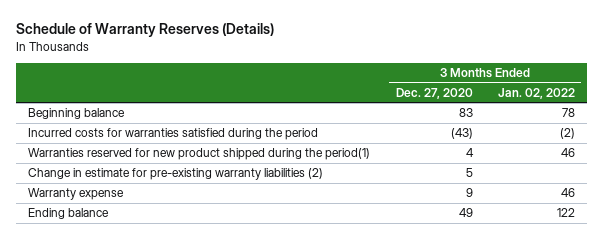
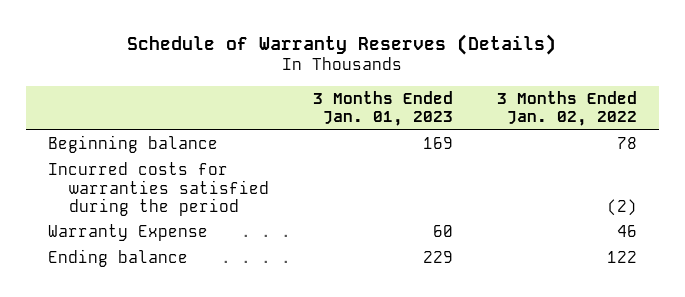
[395,87,473,99] Dec. 27, 2020 -> none
none -> [312,90,453,127] 3 Months Ended Jan. 01, 2023
[28,148,371,161] Warranties reserved for new product shipped during the period(1) -> none
[28,168,324,181] Change in estimate for pre-existing warranty liabilities (2) -> none
[28,188,125,201] Warranty expense -> [47,224,208,242] Warranty Expense

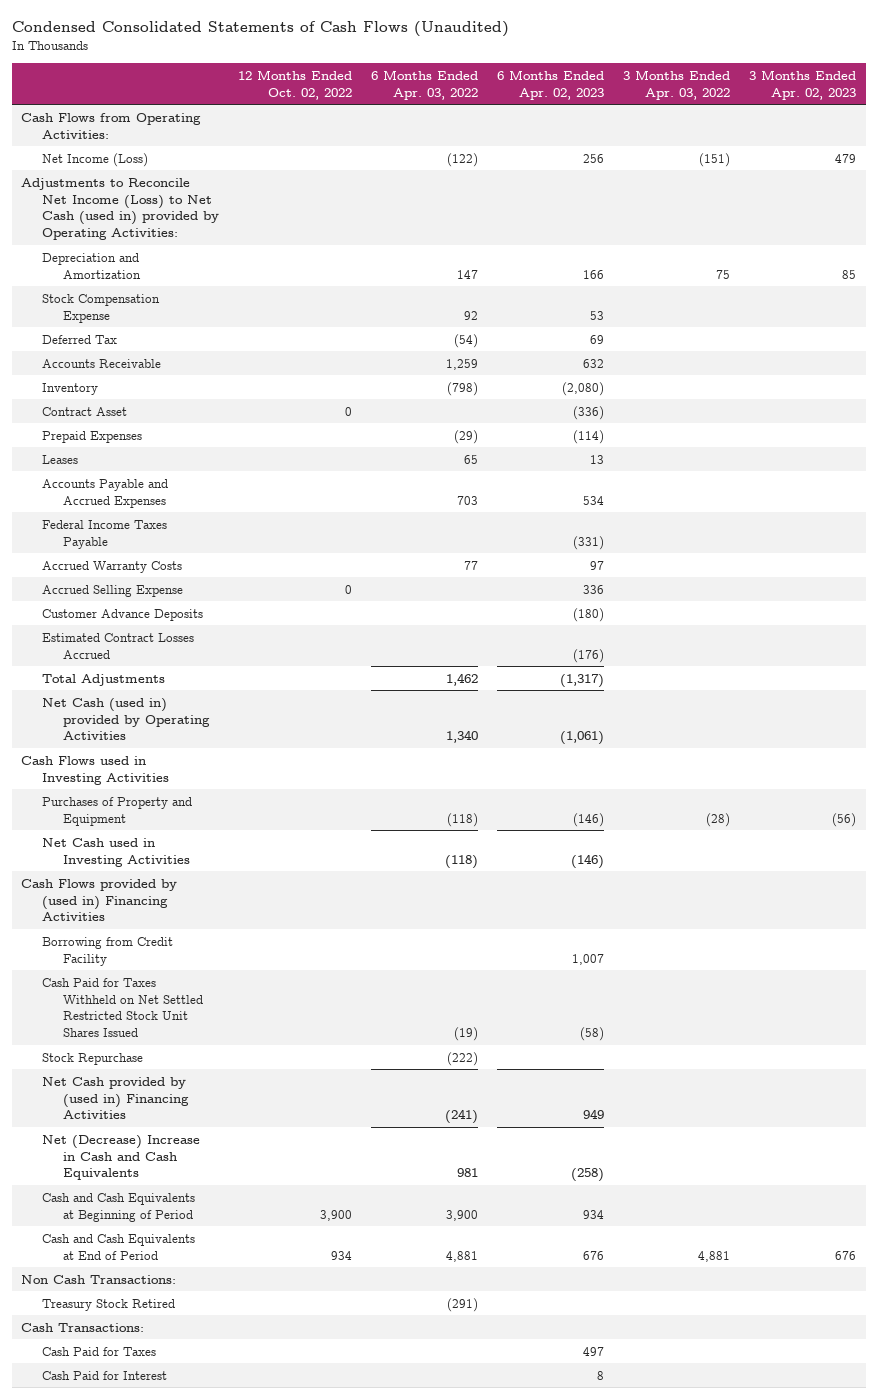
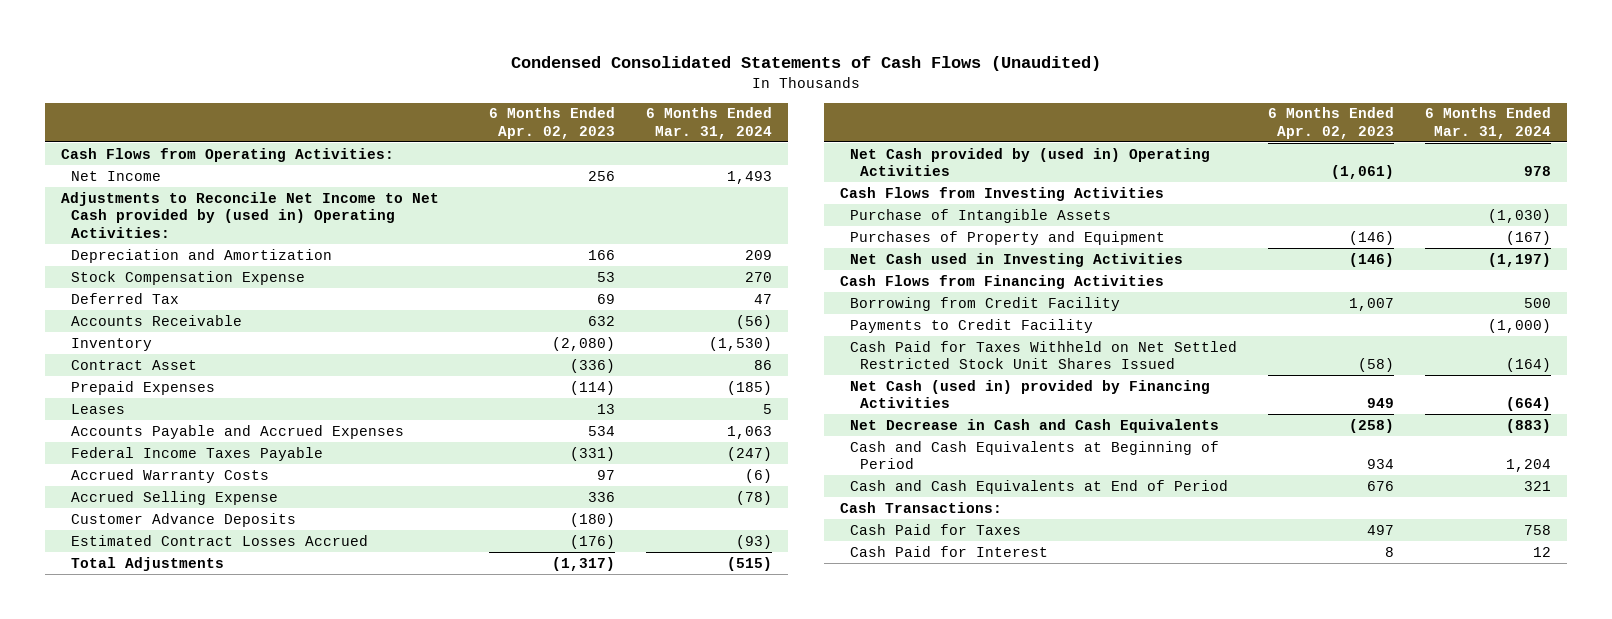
[238,70,353,100] 12 Months Ended Oct. 02, 2022 -> none
[371,70,479,100] 6 Months Ended Apr. 03, 2022 -> none
[623,70,731,100] 3 Months Ended Apr. 03, 2022 -> none
[749,70,857,100] 3 Months Ended Apr. 02, 2023 -> none
none -> [646,107,773,139] 6 Months Ended Mar. 31, 2024
[41,152,148,167] Net Income (Loss) -> [71,170,162,181] Net Income
[21,177,219,241] Adjustments to Reconcile Net Income (Loss) to Net Cash (used in) provided by Operating Activities: -> [60,191,439,238] Adjustments to Reconcile Net Income to Net Cash provided by (used in) Operating Activities:
[41,697,210,741] Net Cash (used in) provided by Operating Activities -> [850,147,1211,177] Net Cash provided by (used in) Operating Activities
[21,755,169,785] Cash Flows used in Investing Activities -> [839,186,1164,201] Cash Flows from Investing Activities
none -> [850,208,1112,223] Purchase of Intangible Assets
[21,878,178,922] Cash Flows provided by (used in) Financing Activities -> [839,274,1164,289] Cash Flows from Financing Activities
none -> [850,318,1094,333] Payments to Credit Facility
[41,1052,143,1065] Stock Repurchase -> none
[41,1076,189,1120] Net Cash provided by (used in) Financing Activities -> [850,379,1211,409] Net Cash (used in) provided by Financing Activities
[41,1134,200,1181] Net (Decrease) Increase in Cash and Cash Equivalents -> [850,418,1220,433] Net Decrease in Cash and Cash Equivalents
[21,1274,177,1284] Non Cash Transactions: -> none
[41,1298,175,1311] Treasury Stock Retired -> none

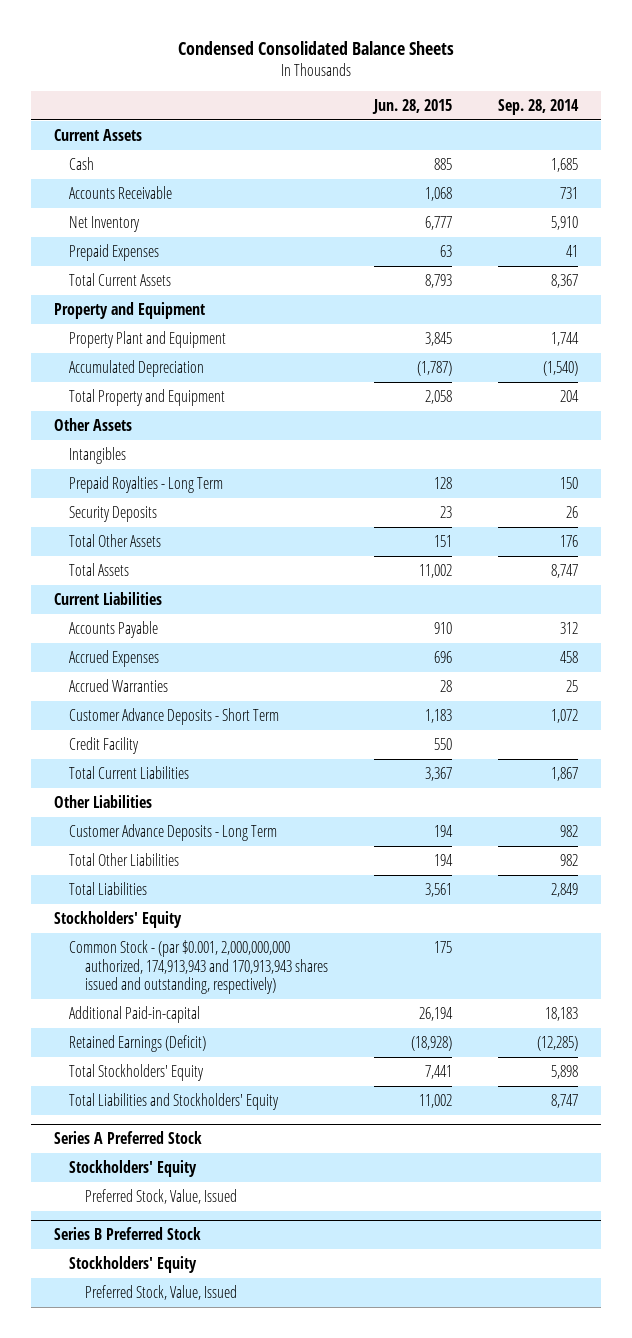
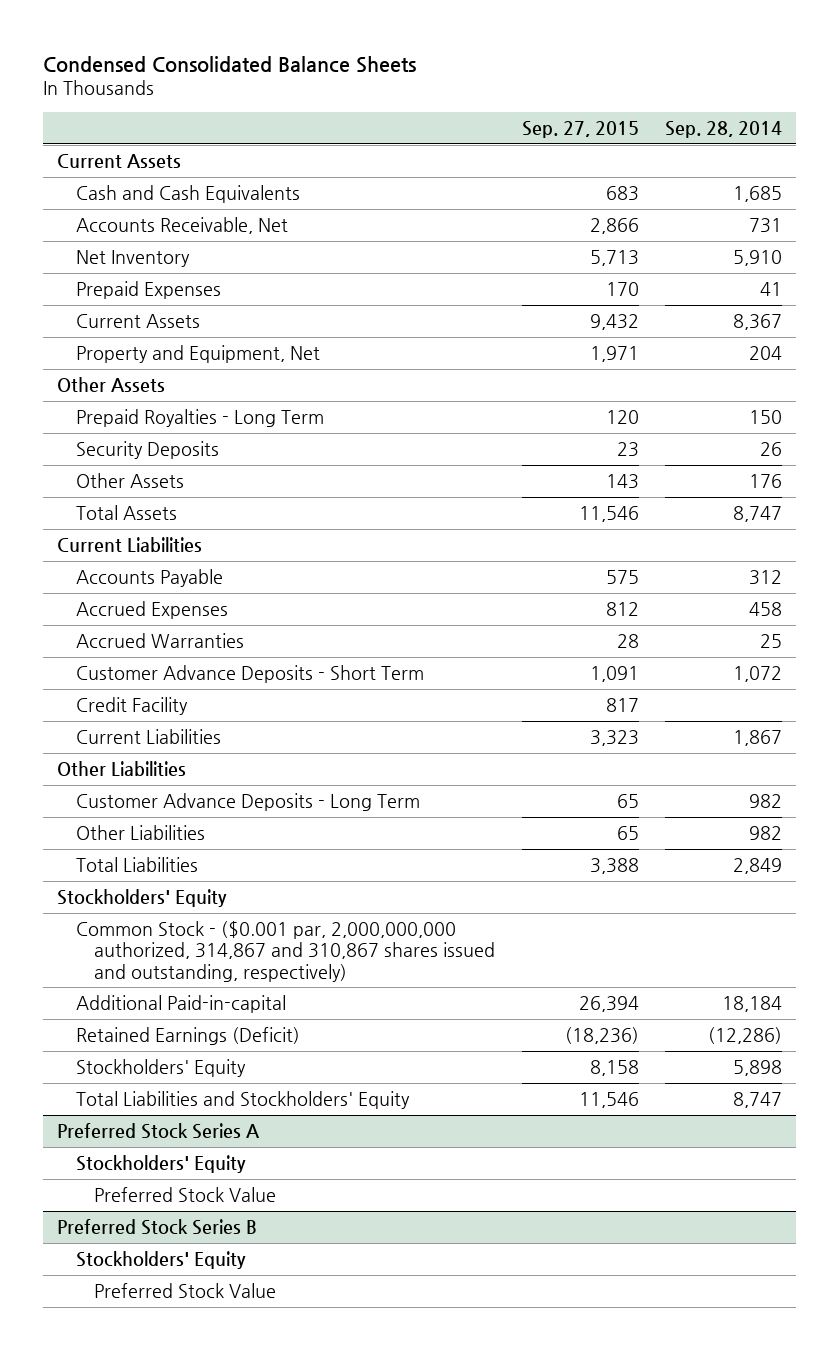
[371,98,452,114] Jun. 28, 2015 -> none
none -> [521,120,639,138] Sep. 27, 2015
[69,156,95,170] Cash -> [75,184,300,203] Cash and Cash Equivalents
[69,185,173,199] Accounts Receivable -> [75,216,288,234] Accounts Receivable, Net
[53,301,205,319] Property and Equipment -> none
[69,330,227,348] Property Plant and Equipment -> none
[69,359,205,377] Accumulated Depreciation -> none
[69,272,172,286] Total Current Assets -> [75,313,200,328] Current Assets
[69,388,226,406] Total Property and Equipment -> [75,344,320,363] Property and Equipment, Net
[69,446,127,464] Intangibles -> none
[69,533,162,547] Total Other Assets -> [75,472,184,488] Other Assets
[69,765,190,779] Total Current Liabilities -> [75,728,221,744] Current Liabilities
[69,852,180,866] Total Other Liabilities -> [75,824,205,840] Other Liabilities
[69,939,328,995] Common Stock - (par $0.001, 2,000,000,000 authorized, 174,913,943 and 170,913,943 shares issued and outstanding, respectively) -> [75,920,496,982] Common Stock - ($0.001 par, 2,000,000,000 authorized, 314,867 and 310,867 shares issued and outstanding, respectively)
[544,1006,578,1021] 18,183 -> [722,995,783,1012] 18,184
[536,1035,578,1051] (12,285) -> [708,1026,783,1044] (12,286)
[69,1063,205,1081] Total Stockholders' Equity -> [75,1058,246,1077] Stockholders' Equity
[53,1131,202,1145] Series A Preferred Stock -> [56,1122,260,1139] Preferred Stock Series A
[84,1188,237,1204] Preferred Stock, Value, Issued -> [94,1186,277,1202] Preferred Stock Value
[53,1227,201,1241] Series B Preferred Stock -> [56,1218,257,1235] Preferred Stock Series B
[84,1284,237,1300] Preferred Stock, Value, Issued -> [94,1282,277,1298] Preferred Stock Value

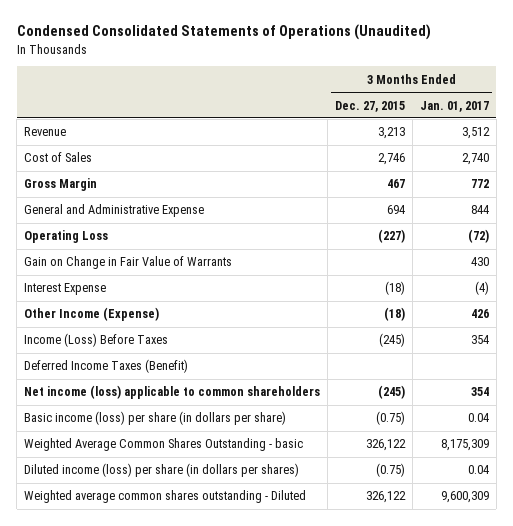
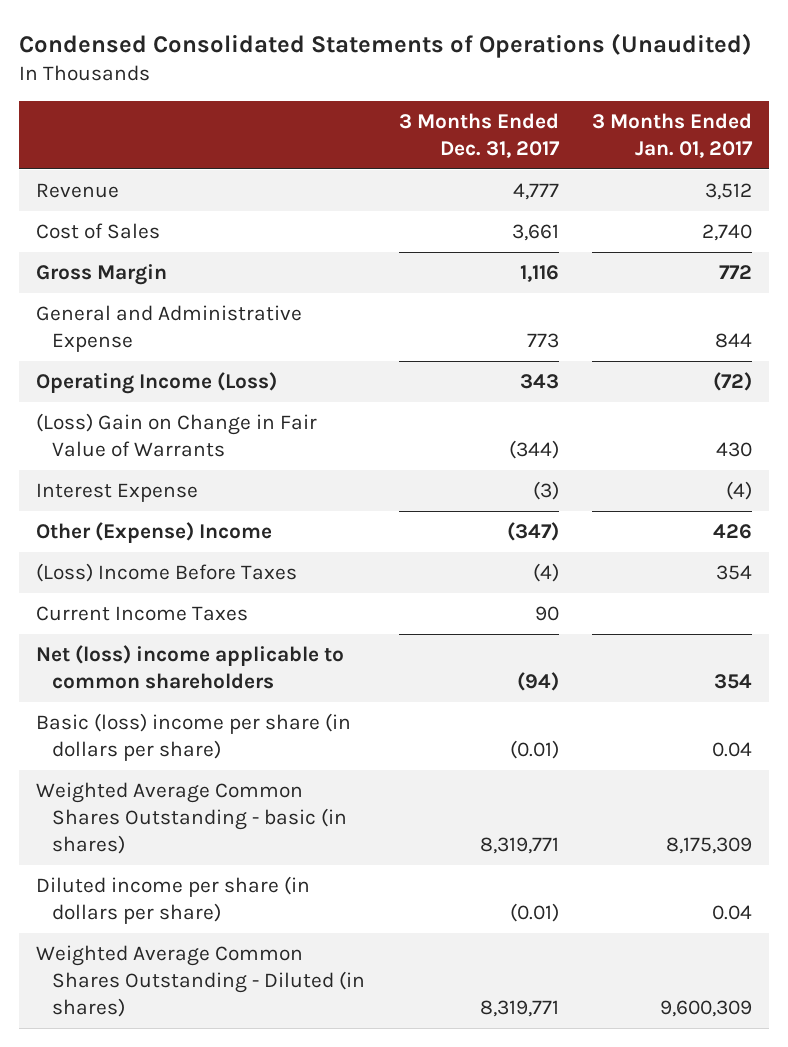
[334,100,405,112] Dec. 27, 2015 -> none
none -> [398,112,560,158] 3 Months Ended Dec. 31, 2017
[24,230,109,244] Operating Loss -> [35,371,277,394] Operating Income (Loss)
[24,256,233,270] Gain on Change in Fair Value of Warrants -> [35,412,317,457] (Loss) Gain on Change in Fair Value of Warrants
[24,307,160,322] Other Income (Expense) -> [35,521,272,543] Other (Expense) Income
[24,333,169,348] Income (Loss) Before Taxes -> [35,562,297,582] (Loss) Income Before Taxes
[24,359,189,374] Deferred Income Taxes (Benefit) -> [35,605,248,621] Current Income Taxes
[24,385,321,400] Net income (loss) applicable to common shareholders -> [35,644,344,689] Net (loss) income applicable to common shareholders
[24,411,287,426] Basic income (loss) per share (in dollars per share) -> [35,712,351,761] Basic (loss) income per share (in dollars per share)
[24,438,304,452] Weighted Average Common Shares Outstanding - basic -> [35,781,348,854] Weighted Average Common Shares Outstanding - basic (in shares)
[24,463,300,478] Diluted income (loss) per share (in dollars per shares) -> [35,875,310,924] Diluted income per share (in dollars per share)
[24,490,307,504] Weighted average common shares outstanding - Diluted -> [35,944,366,1017] Weighted Average Common Shares Outstanding - Diluted (in shares)

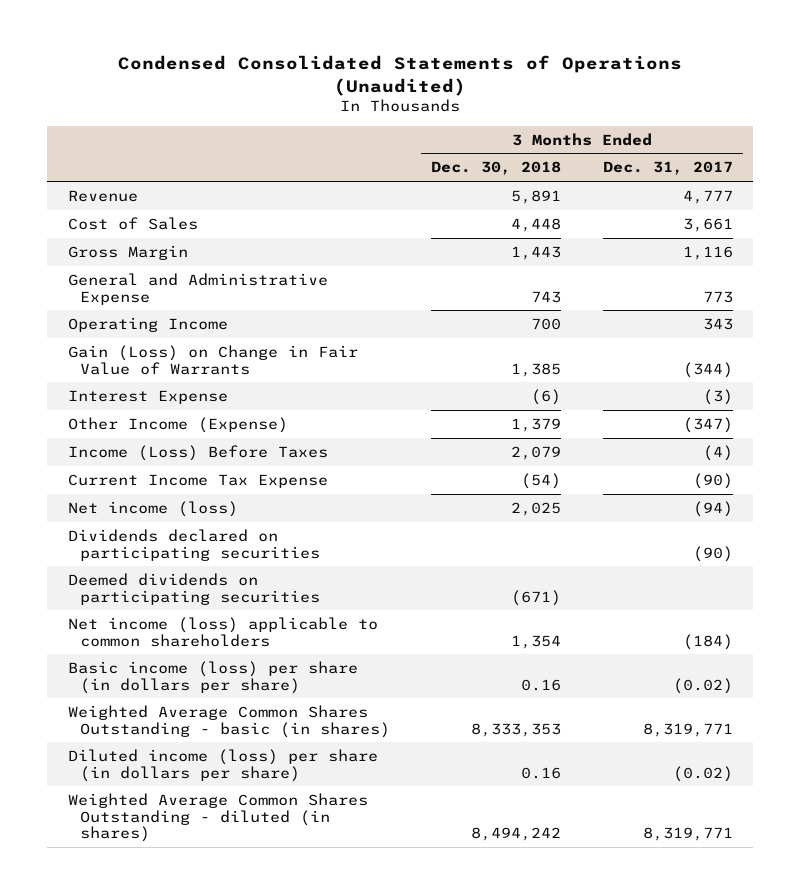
[591,112,753,158] 3 Months Ended Jan. 01, 2017 -> none
none -> [431,161,562,176] Dec. 30, 2018
[35,371,277,394] Operating Income (Loss) -> [67,316,228,332] Operating Income
[35,412,317,457] (Loss) Gain on Change in Fair Value of Warrants -> [67,344,358,375] Gain (Loss) on Change in Fair Value of Warrants
[35,521,272,543] Other (Expense) Income -> [67,416,288,433] Other Income (Expense)
[35,562,297,582] (Loss) Income Before Taxes -> [67,444,328,461] Income (Loss) Before Taxes
[35,605,248,621] Current Income Taxes -> [67,473,328,488] Current Income Tax Expense
[534,605,559,621] 90 -> [692,472,733,489] (90)
[35,644,344,689] Net (loss) income applicable to common shareholders -> [67,500,238,517] Net income (loss)
none -> [67,528,321,561] Dividends declared on participating securities
none -> [67,572,321,605] Deemed dividends on participating securities
none -> [67,616,378,647] Net income (loss) applicable to common shareholders
[35,712,351,761] Basic (loss) income per share (in dollars per share) -> [67,660,358,694] Basic income (loss) per share (in dollars per share)
[509,739,559,759] (0.01) -> [672,677,733,694] (0.02)
[35,875,310,924] Diluted income per share (in dollars per share) -> [67,748,378,782] Diluted income (loss) per share (in dollars per share)
[509,902,559,922] (0.01) -> [672,765,733,782] (0.02)
[35,944,366,1017] Weighted Average Common Shares Outstanding - Diluted (in shares) -> [67,792,368,843] Weighted Average Common Shares Outstanding - diluted (in shares)

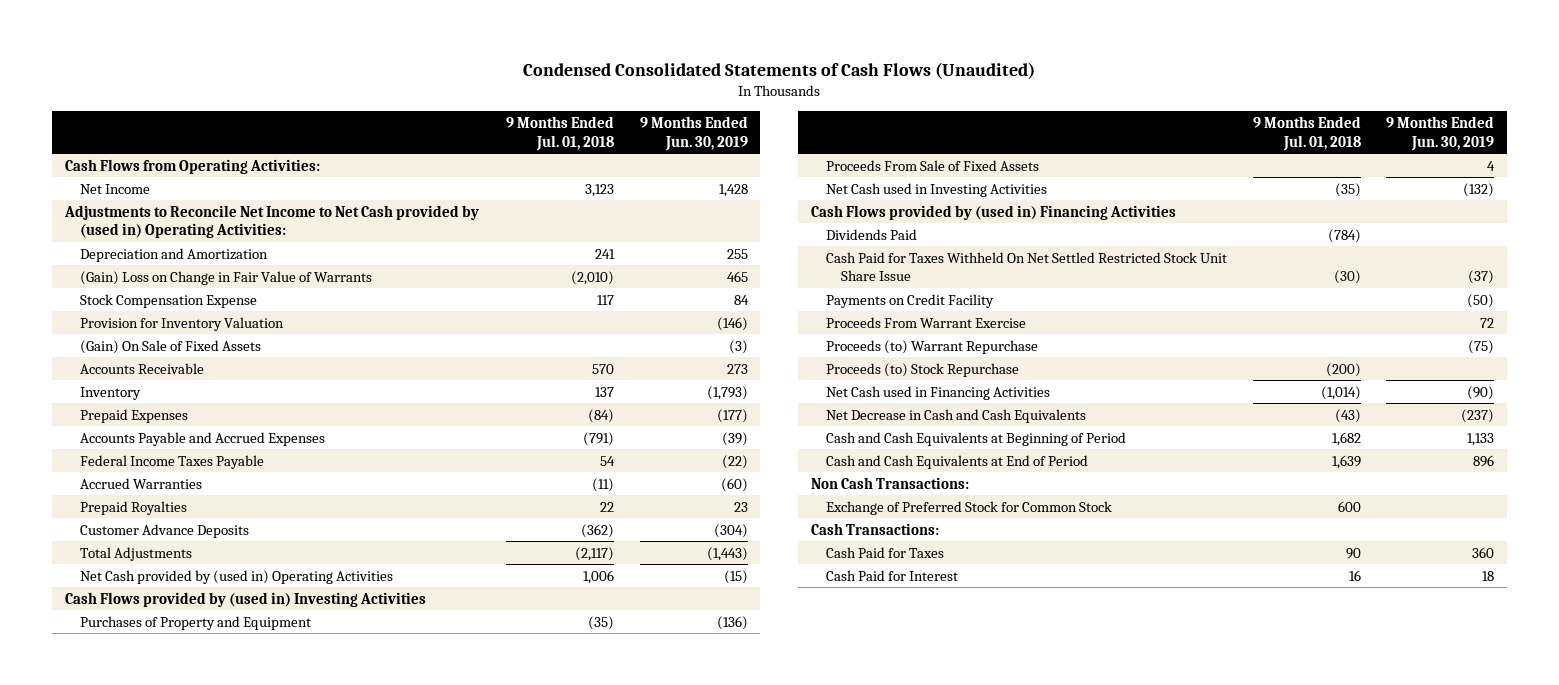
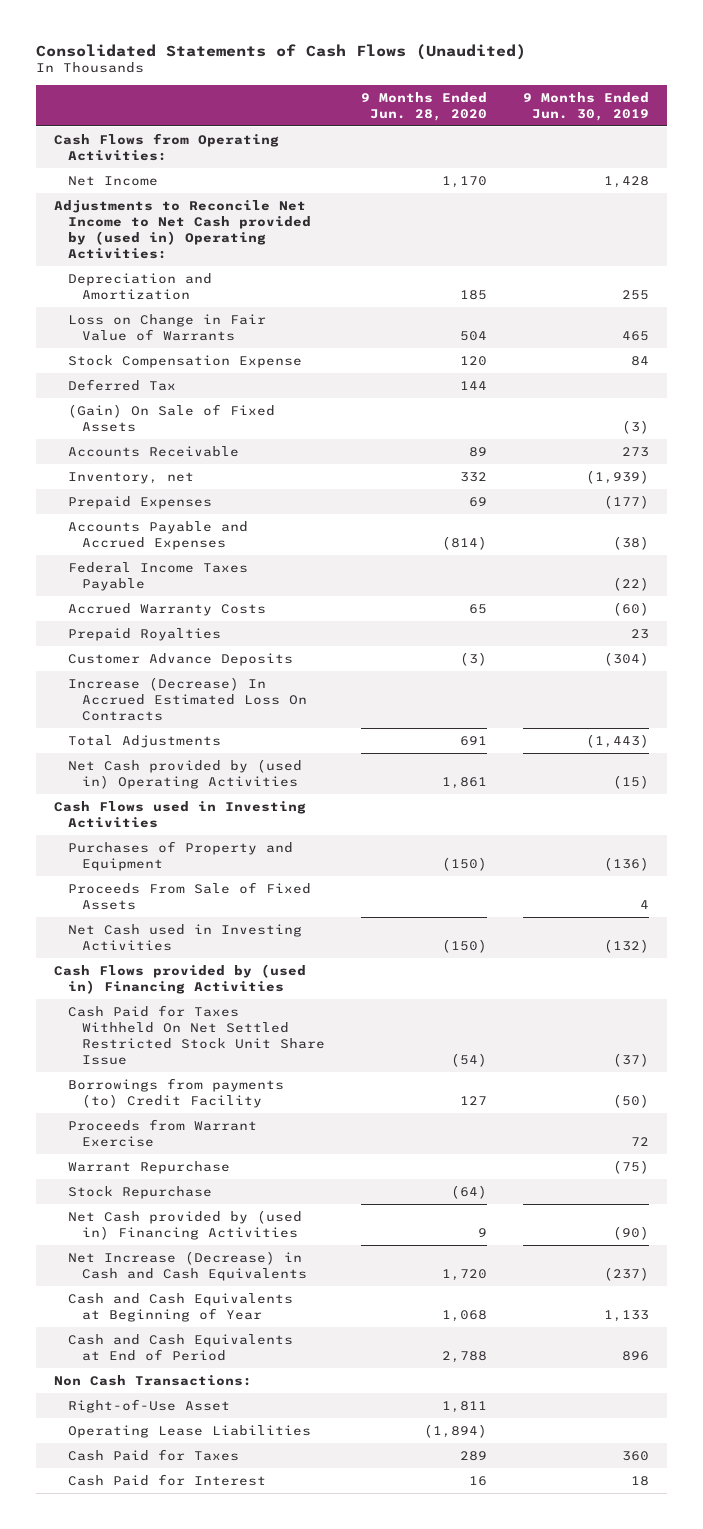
[523,61,1036,79] Condensed Consolidated Statements of Cash Flows (Unaudited) -> [36,43,527,60] Consolidated Statements of Cash Flows (Unaudited)
[506,116,615,151] 9 Months Ended Jul. 01, 2018 -> none
none -> [360,91,487,121] 9 Months Ended Jun. 28, 2020
[79,270,372,285] (Gain) Loss on Change in Fair Value of Warrants -> [68,313,267,341] Loss on Change in Fair Value of Warrants
[79,316,284,331] Provision for Inventory Valuation -> none
none -> [68,378,177,391] Deferred Tax
[79,386,141,400] Inventory -> [68,471,195,484] Inventory, net
[706,385,748,400] (1,793) -> [585,469,649,484] (1,939)
[721,431,748,446] (39) -> [612,535,649,550] (38)
[79,477,202,489] Accrued Warranties -> [68,602,267,616] Accrued Warranty Costs
none -> [68,676,308,721] Increase (Decrease) In Accrued Estimated Loss On Contracts
[64,591,426,607] Cash Flows provided by (used in) Investing Activities -> [54,800,307,828] Cash Flows used in Investing Activities
[826,228,918,240] Dividends Paid -> none
[826,293,995,308] Payments on Credit Facility -> none
none -> [68,1077,285,1108] Borrowings from payments (to) Credit Facility
[826,316,1027,328] Proceeds From Warrant Exercise -> [68,1118,258,1147] Proceeds from Warrant Exercise
[826,339,1039,354] Proceeds (to) Warrant Repurchase -> [68,1160,231,1174] Warrant Repurchase
[826,362,1020,377] Proceeds (to) Stock Repurchase -> [68,1185,213,1199] Stock Repurchase
[826,385,1051,400] Net Cash used in Financing Activities -> [68,1209,303,1240] Net Cash provided by (used in) Financing Activities
[826,408,1087,423] Net Decrease in Cash and Cash Equivalents -> [68,1250,308,1281] Net Increase (Decrease) in Cash and Cash Equivalents
[826,431,1127,446] Cash and Cash Equivalents at Beginning of Period -> [68,1292,294,1322] Cash and Cash Equivalents at Beginning of Year
[826,500,1113,515] Exchange of Preferred Stock for Common Stock -> none
[811,522,940,535] Cash Transactions: -> none
none -> [68,1398,231,1413] Right-of-Use Asset
none -> [68,1424,312,1438] Operating Lease Liabilities

